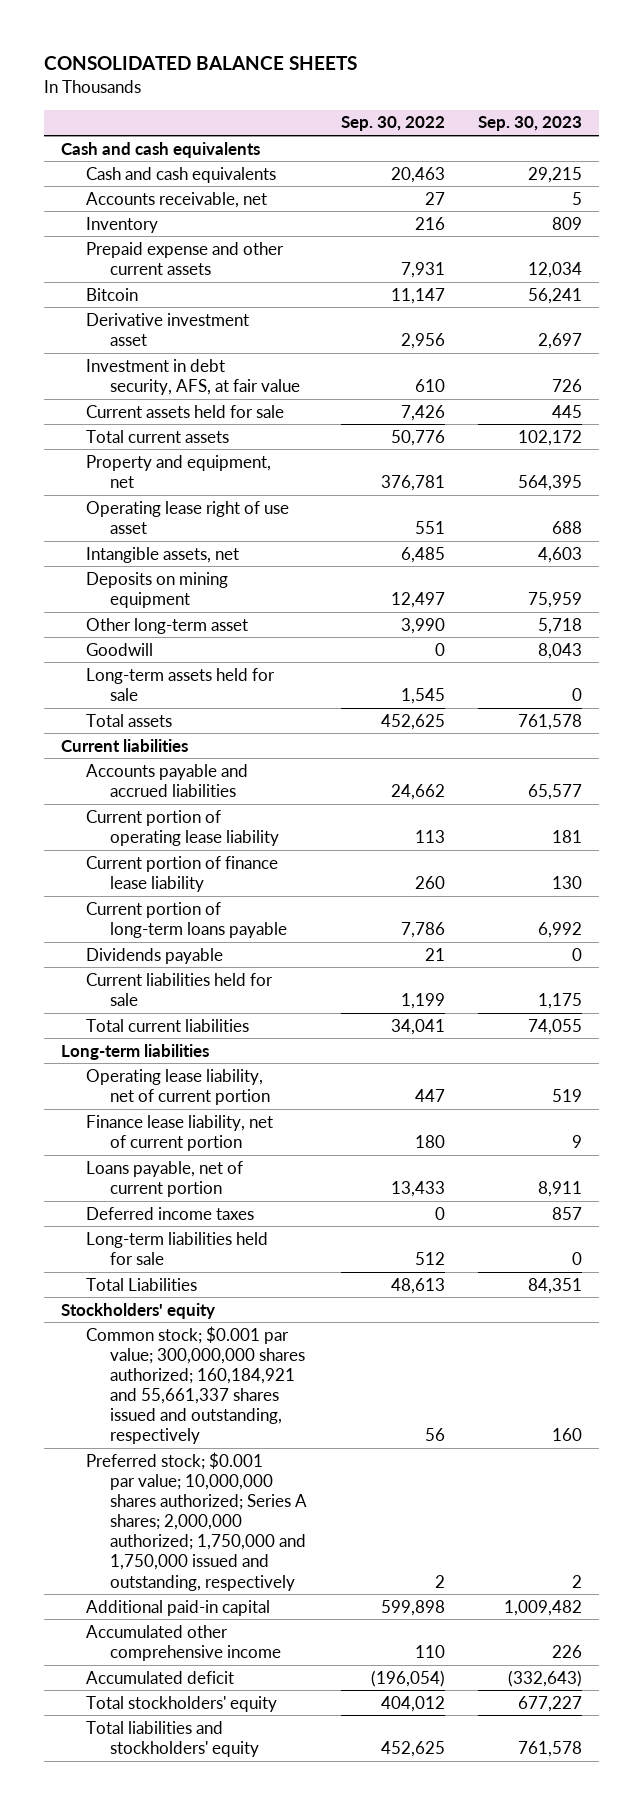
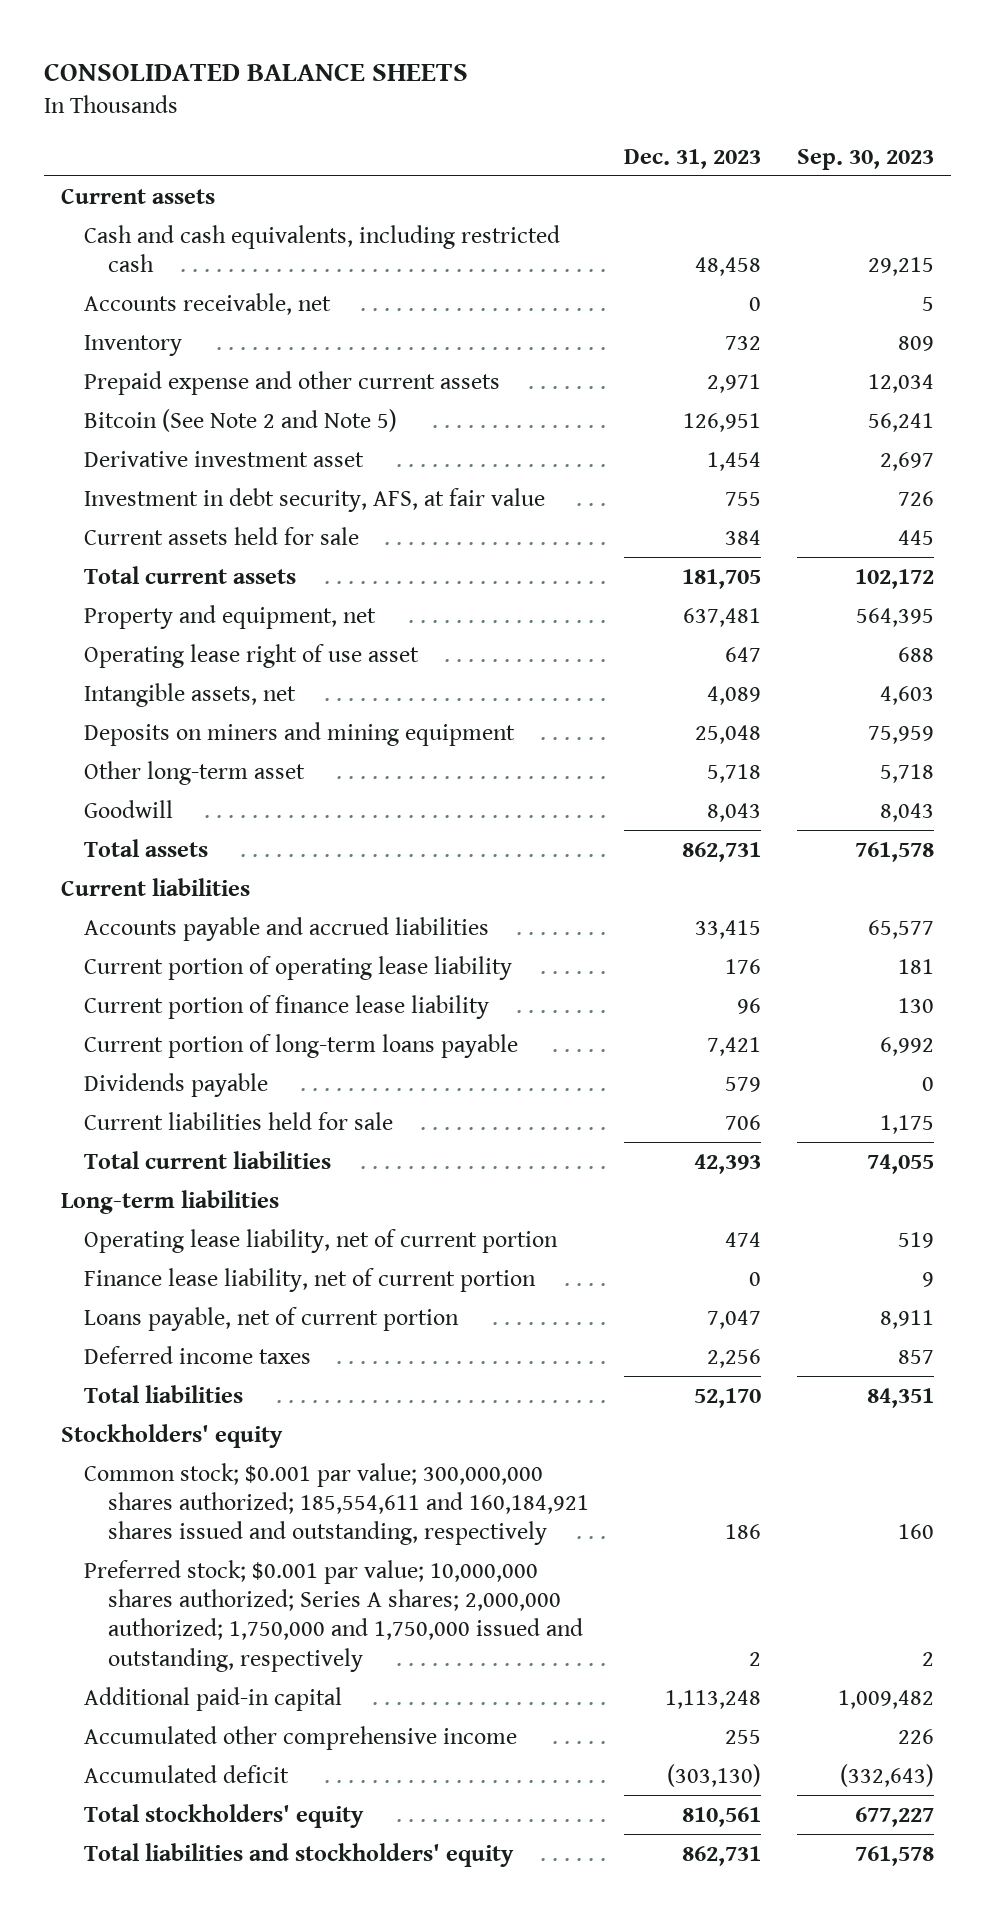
[340,116,445,132] Sep. 30, 2022 -> none
none -> [624,149,762,170] Dec. 31, 2023
[61,141,261,158] Cash and cash equivalents -> none
none -> [61,188,216,204] Current assets
[85,166,276,183] Cash and cash equivalents -> [84,224,561,273] Cash and cash equivalents, including restricted cash
[85,287,138,301] Bitcoin -> [84,408,398,432] Bitcoin (See Note 2 and Note 5)
[85,571,228,608] Deposits on mining equipment -> [84,721,516,746] Deposits on miners and mining equipment
[85,667,275,701] Long-term assets held for sale -> none
[85,1231,268,1265] Long-term liabilities held for sale -> none
[85,1277,197,1291] Total Liabilities -> [84,1384,244,1403] Total liabilities
[85,1325,306,1445] Common stock; $0.001 par value; 300,000,000 shares authorized; 160,184,921 and 55,661,337 shares issued and outstanding, respectively -> [84,1462,589,1546] Common stock; $0.001 par value; 300,000,000 shares authorized; 185,554,611 and 160,184,921 shares issued and outstanding, respectively

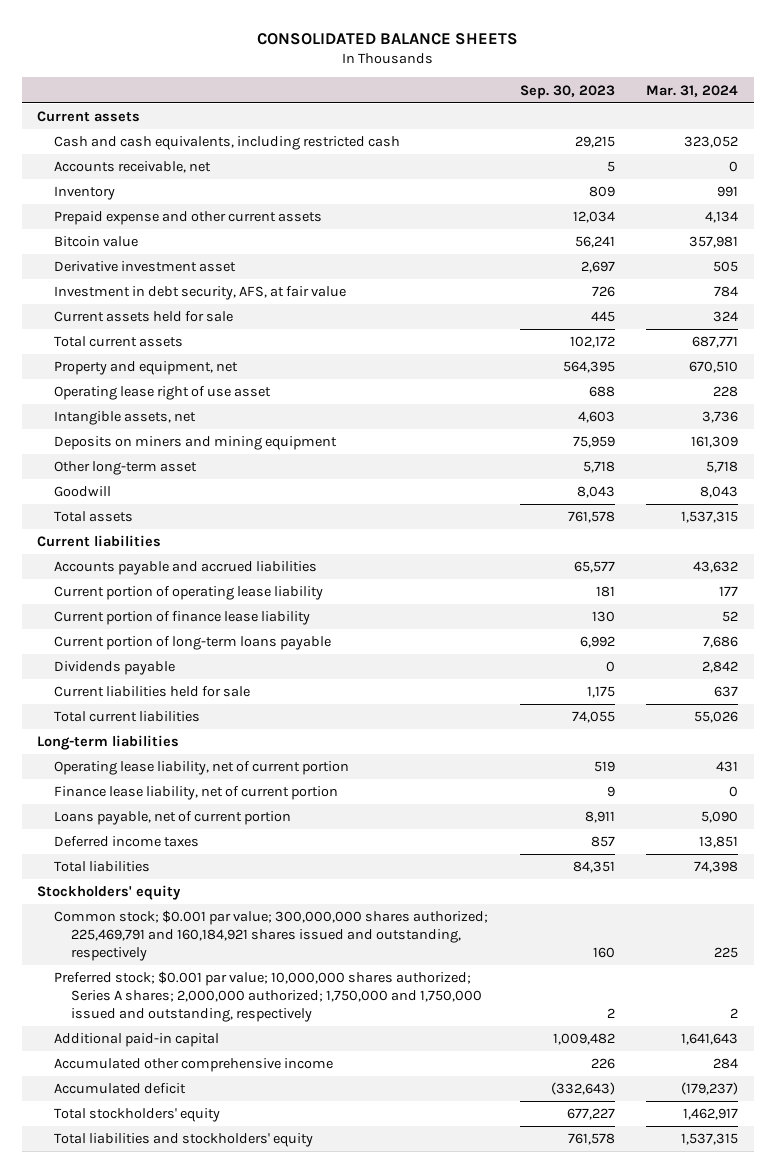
[624,149,762,170] Dec. 31, 2023 -> none
none -> [645,84,738,97] Mar. 31, 2024
[84,408,398,432] Bitcoin (See Note 2 and Note 5) -> [54,236,139,248] Bitcoin value
[84,1462,589,1546] Common stock; $0.001 par value; 300,000,000 shares authorized; 185,554,611 and 160,184,921 shares issued and outstanding, respectively -> [54,910,489,961] Common stock; $0.001 par value; 300,000,000 shares authorized; 225,469,791 and 160,184,921 shares issued and outstanding, respectively

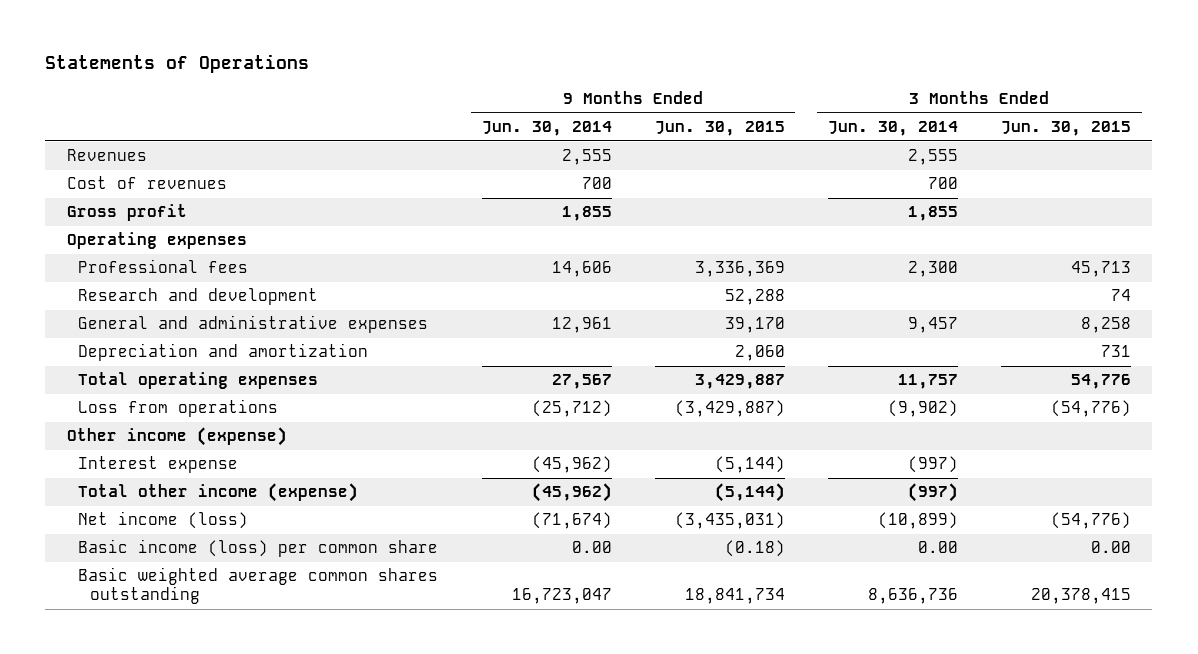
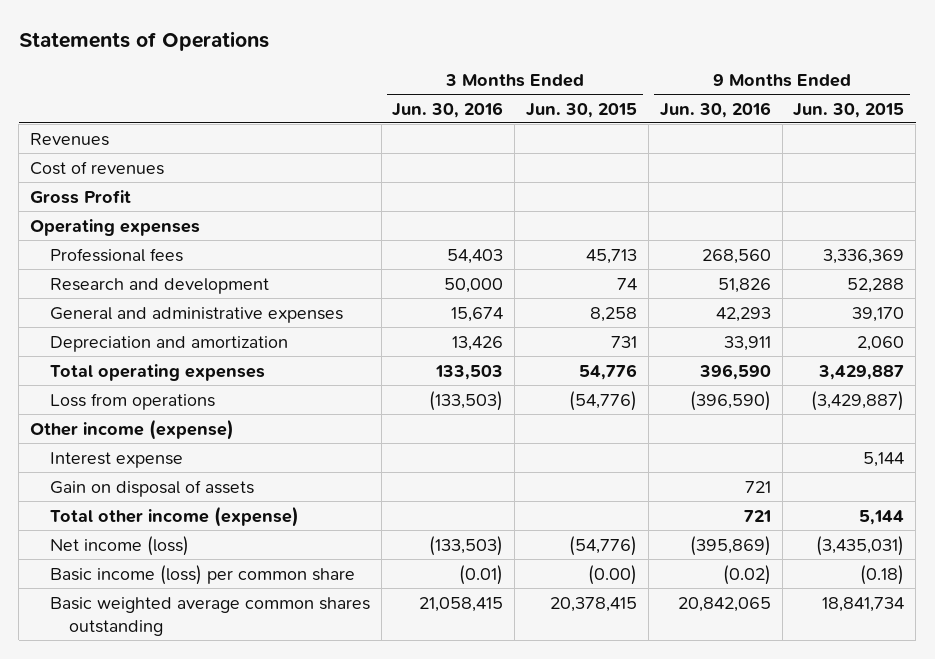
[481,121,612,137] Jun. 30, 2014 -> none
[827,121,958,137] Jun. 30, 2014 -> none
none -> [392,101,504,118] Jun. 30, 2016
none -> [659,101,771,118] Jun. 30, 2016
[66,204,187,222] Gross profit -> [30,189,132,204] Gross Profit
[714,456,785,474] (5,144) -> [863,451,905,467] 5,144
none -> [49,479,254,497] Gain on disposal of assets
[714,483,785,503] (5,144) -> [859,509,905,525] 5,144
[1090,541,1131,554] 0.00 -> [588,564,638,585] (0.00)

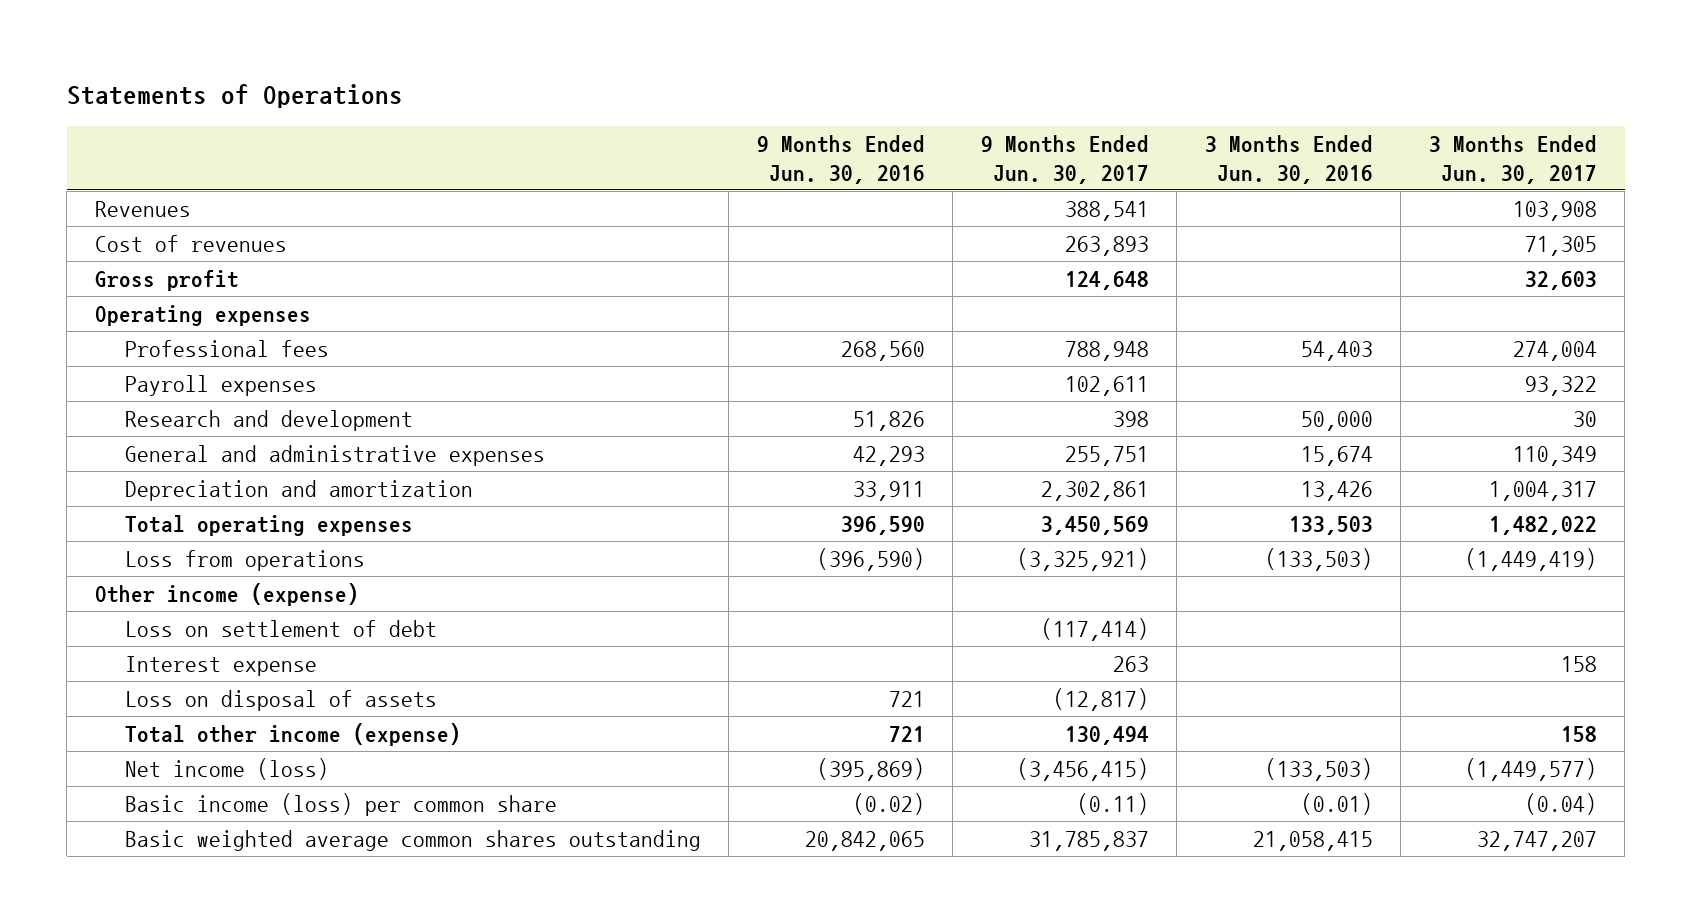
[526,102,638,118] Jun. 30, 2015 -> none
[793,102,905,118] Jun. 30, 2015 -> none
none -> [980,134,1149,184] 9 Months Ended Jun. 30, 2017
none -> [1428,134,1597,184] 3 Months Ended Jun. 30, 2017
[30,189,132,204] Gross Profit -> [94,269,239,291] Gross profit
none -> [124,374,317,396] Payroll expenses
none -> [124,619,437,637] Loss on settlement of debt
[49,479,254,497] Gain on disposal of assets -> [124,689,437,711] Loss on disposal of assets

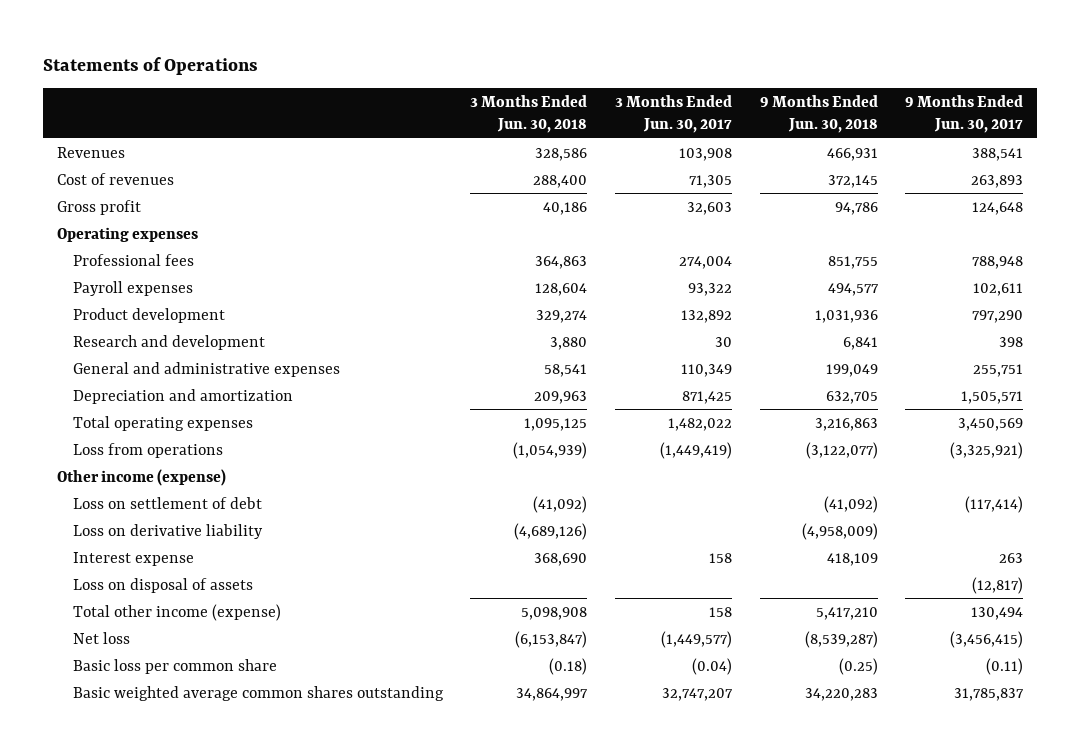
[756,134,925,184] 9 Months Ended Jun. 30, 2016 -> none
[1204,134,1373,184] 3 Months Ended Jun. 30, 2016 -> none
none -> [470,94,588,134] 3 Months Ended Jun. 30, 2018
none -> [759,94,878,134] 9 Months Ended Jun. 30, 2018
none -> [72,307,225,323] Product development
[1040,480,1149,501] 2,302,861 -> [961,390,1024,404] 1,505,571
[1488,480,1597,501] 1,004,317 -> [681,390,732,404] 871,425
none -> [72,523,263,539] Loss on derivative liability
[124,757,329,780] Net income (loss) -> [72,631,130,644] Net loss
[124,792,557,816] Basic income (loss) per common share -> [72,658,277,674] Basic loss per common share

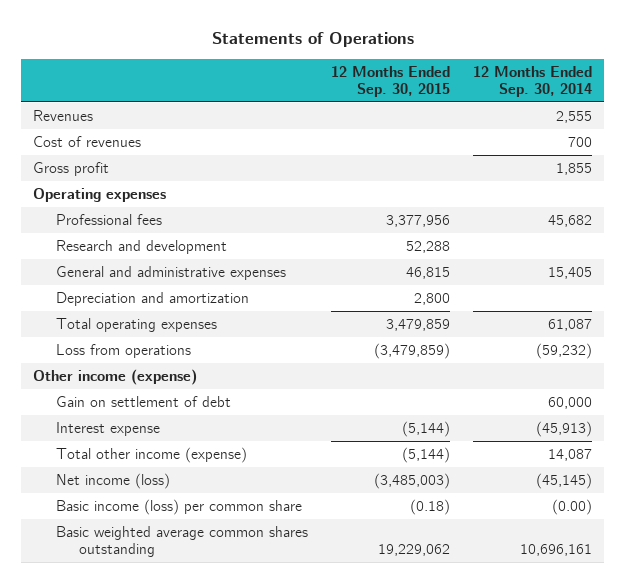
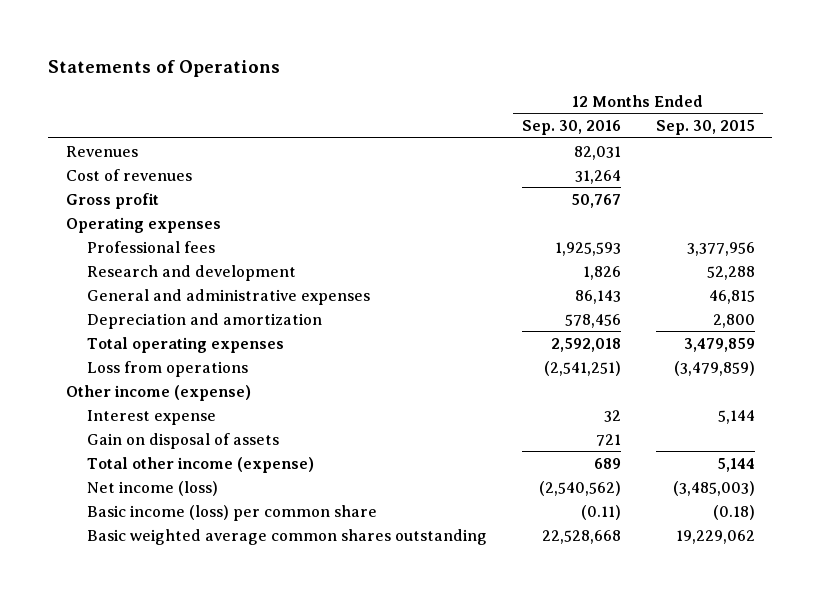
[473,65,593,97] 12 Months Ended Sep. 30, 2014 -> none
none -> [521,120,621,136] Sep. 30, 2016
[55,396,231,408] Gain on settlement of debt -> none
[402,421,451,438] (5,144) -> [717,409,755,424] 5,144
none -> [86,432,279,449] Gain on disposal of assets
[402,447,451,464] (5,144) -> [716,457,755,472] 5,144

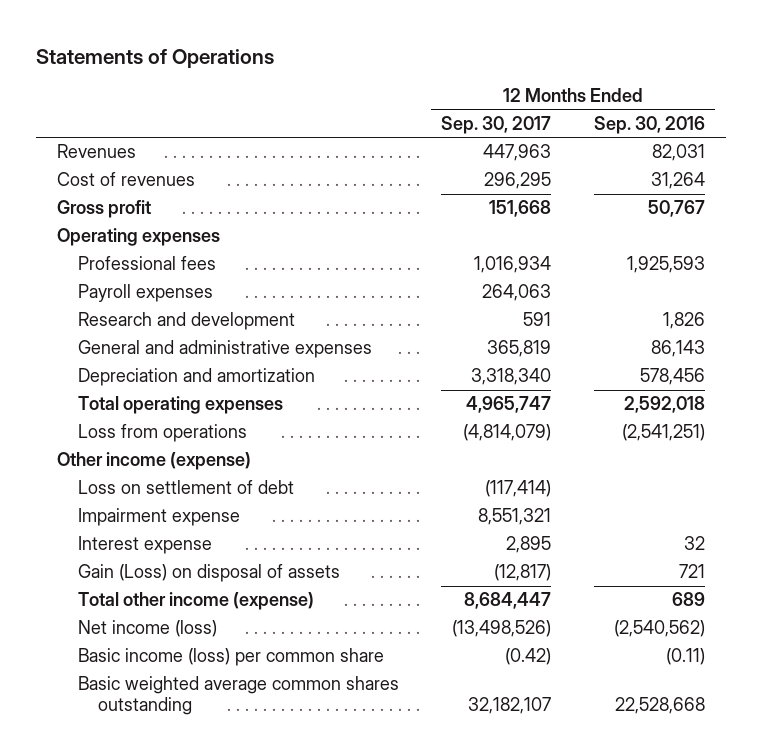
[655,120,755,136] Sep. 30, 2015 -> none
none -> [441,115,552,134] Sep. 30, 2017
none -> [77,284,213,303] Payroll expenses
none -> [77,480,294,495] Loss on settlement of debt
none -> [77,508,240,527] Impairment expense
[86,432,279,449] Gain on disposal of assets -> [77,564,340,583] Gain (Loss) on disposal of assets

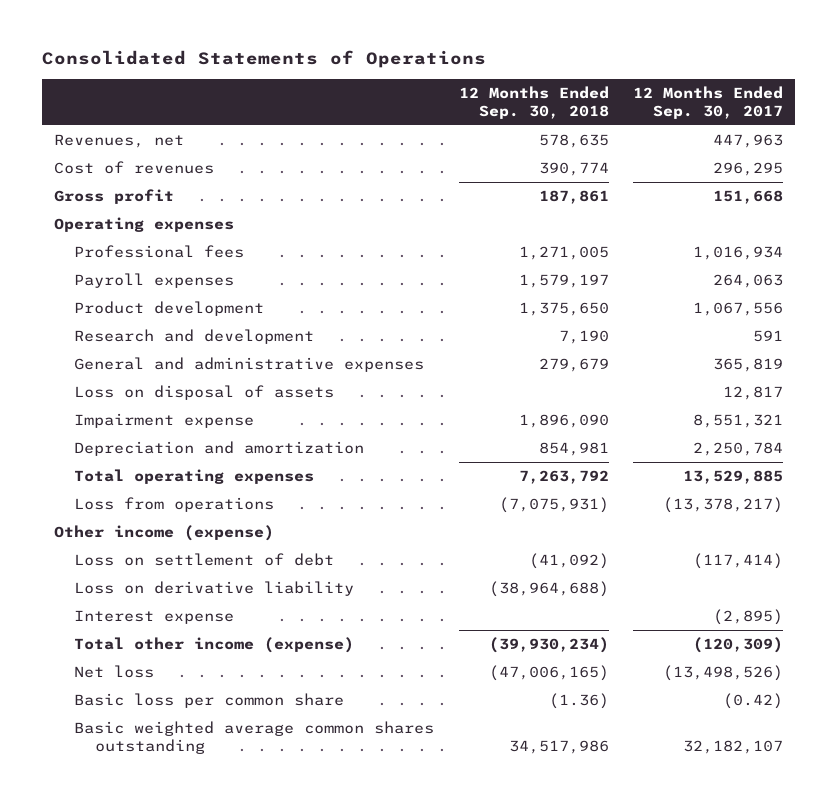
[36,48,275,68] Statements of Operations -> [42,50,487,69] Consolidated Statements of Operations
[593,115,705,134] Sep. 30, 2016 -> none
none -> [458,85,609,120] 12 Months Ended Sep. 30, 2018
[57,144,137,159] Revenues -> [54,133,185,148] Revenues, net
none -> [74,300,265,316] Product development
none -> [74,384,335,400] Loss on disposal of assets
[77,508,240,527] Impairment expense -> [74,412,255,428] Impairment expense
[471,368,552,386] 3,318,340 -> [692,441,783,456] 2,250,784
[466,396,552,414] 4,965,747 -> [682,469,783,484] 13,529,885
[463,424,552,442] (4,814,079) -> [662,496,783,513] (13,378,217)
[77,564,340,583] Gain (Loss) on disposal of assets -> none
none -> [74,580,355,596] Loss on derivative liability
[506,536,552,554] 2,895 -> [712,608,783,625] (2,895)
[464,592,552,610] 8,684,447 -> [692,636,783,653] (120,309)
[77,620,217,638] Net income (loss) -> [74,664,155,678] Net loss
[77,648,384,667] Basic income (loss) per common share -> [74,692,345,708] Basic loss per common share

